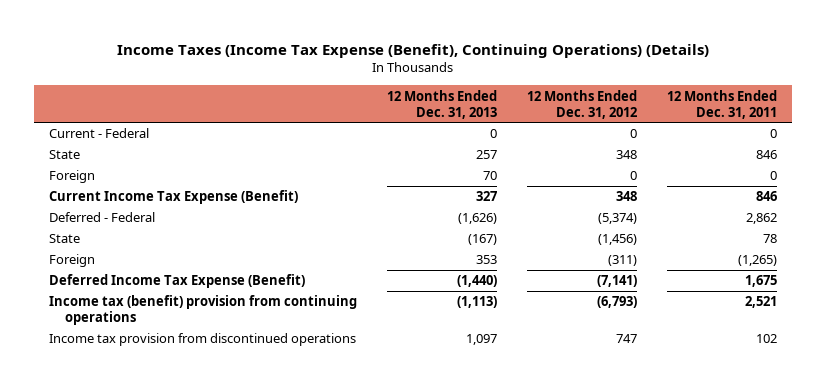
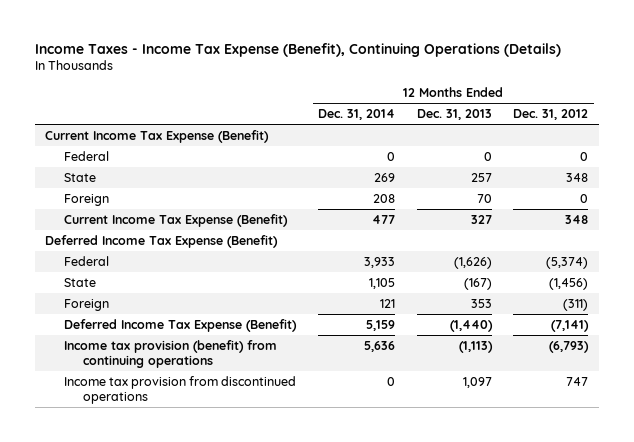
[117,43,710,58] Income Taxes (Income Tax Expense (Benefit), Continuing Operations) (Details) -> [34,42,561,57] Income Taxes - Income Tax Expense (Benefit), Continuing Operations (Details)
[667,89,778,119] 12 Months Ended Dec. 31, 2011 -> none
none -> [318,109,396,121] Dec. 31, 2014
none -> [45,129,270,143] Current Income Tax Expense (Benefit)
[49,128,150,139] Current - Federal -> [64,150,110,161] Federal
none -> [45,234,279,248] Deferred Income Tax Expense (Benefit)
[49,212,156,223] Deferred - Federal -> [64,255,110,266] Federal
[49,295,358,326] Income tax (benefit) provision from continuing operations -> [64,339,278,368] Income tax provision (benefit) from continuing operations

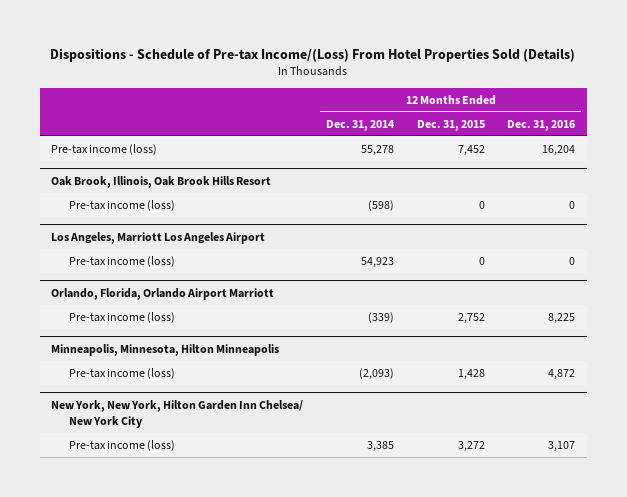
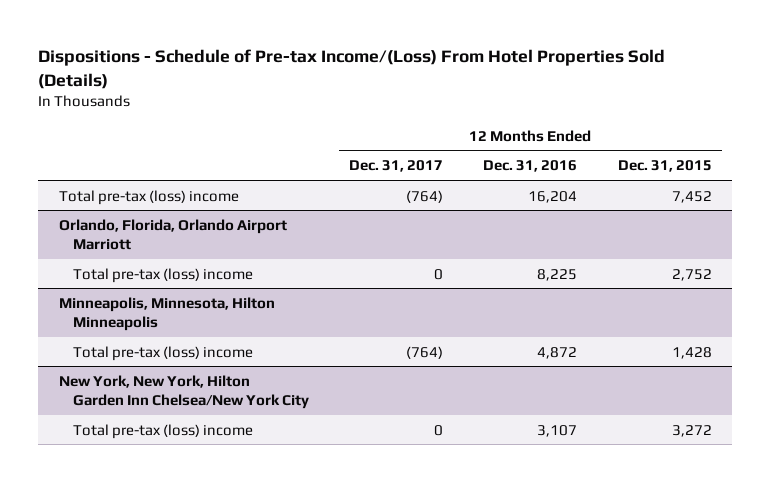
[325,119,395,131] Dec. 31, 2014 -> none
none -> [349,160,444,173] Dec. 31, 2017
[51,175,272,188] Oak Brook, Illinois, Oak Brook Hills Resort -> none
[69,200,176,212] Pre-tax income (loss) -> none
[51,231,266,244] Los Angeles, Marriott Los Angeles Airport -> none
[69,256,176,268] Pre-tax income (loss) -> none
[51,144,158,156] Pre-tax income (loss) -> [58,189,239,205] Total pre-tax (loss) income
[69,312,176,324] Pre-tax income (loss) -> [72,267,253,283] Total pre-tax (loss) income
[69,368,176,380] Pre-tax income (loss) -> [72,345,253,361] Total pre-tax (loss) income
[51,399,304,428] New York, New York, Hilton Garden Inn Chelsea/ New York City -> [58,374,309,409] New York, New York, Hilton Garden Inn Chelsea/New York City
[69,440,176,452] Pre-tax income (loss) -> [72,423,253,439] Total pre-tax (loss) income

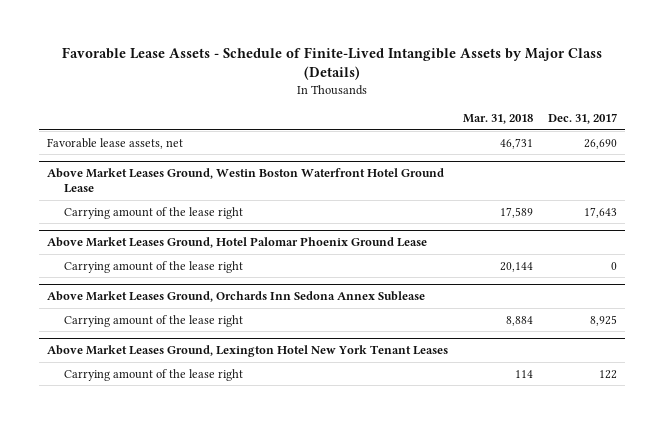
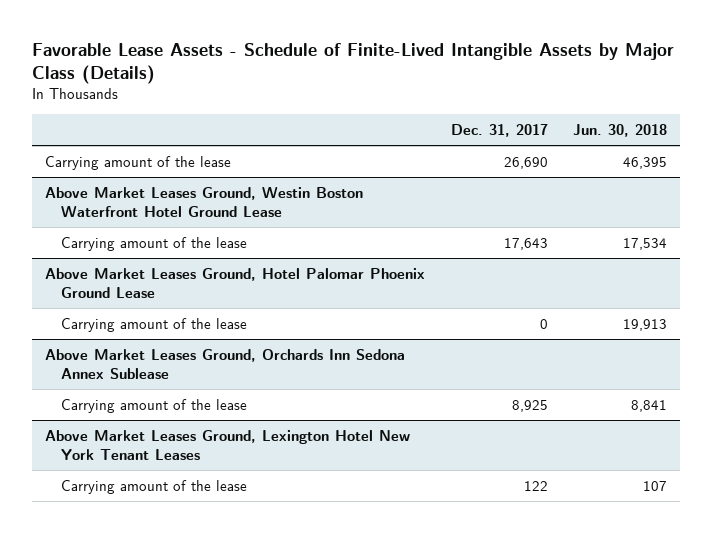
[462,114,533,125] Mar. 31, 2018 -> none
none -> [573,124,668,138] Jun. 30, 2018
[46,137,183,149] Favorable lease assets, net -> [44,155,231,170] Carrying amount of the lease
[64,206,244,219] Carrying amount of the lease right -> [61,236,248,251] Carrying amount of the lease
[64,260,244,273] Carrying amount of the lease right -> [61,317,248,332] Carrying amount of the lease
[64,314,244,327] Carrying amount of the lease right -> [61,398,248,413] Carrying amount of the lease
[64,368,244,381] Carrying amount of the lease right -> [61,479,248,494] Carrying amount of the lease

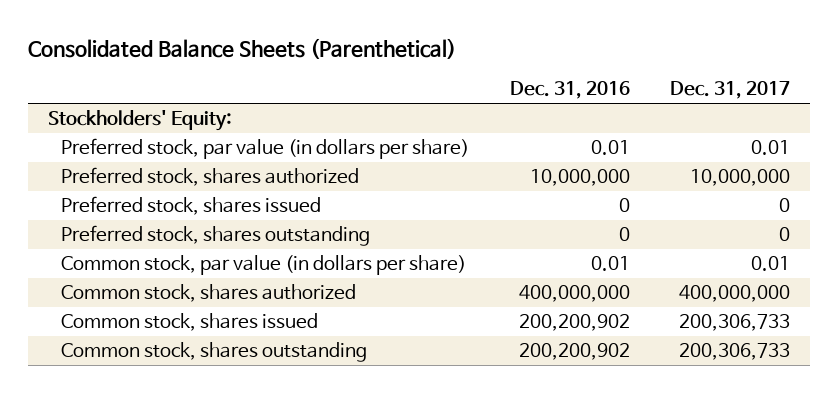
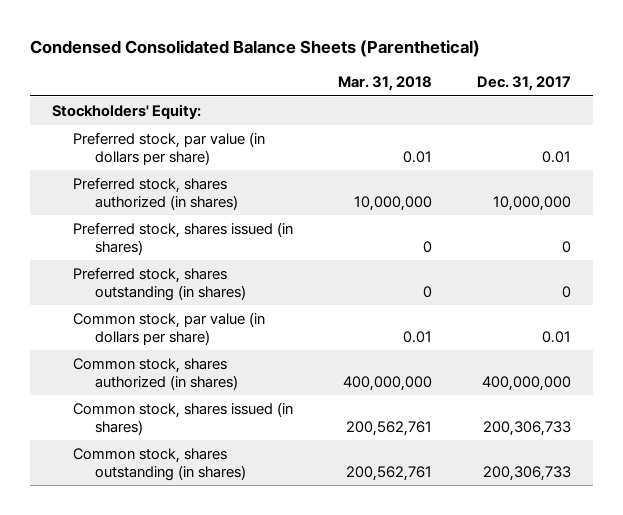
[27,37,456,59] Consolidated Balance Sheets (Parenthetical) -> [29,40,480,58] Condensed Consolidated Balance Sheets (Parenthetical)
[509,81,630,100] Dec. 31, 2016 -> none
none -> [338,76,433,92] Mar. 31, 2018
[61,166,360,186] Preferred stock, shares authorized -> [73,177,238,210] Preferred stock, shares authorized (in shares)
[61,195,322,215] Preferred stock, shares issued -> [73,222,294,255] Preferred stock, shares issued (in shares)
[61,224,371,246] Preferred stock, shares outstanding -> [73,267,246,301] Preferred stock, shares outstanding (in shares)
[61,283,357,302] Common stock, shares authorized -> [73,358,238,390] Common stock, shares authorized (in shares)
[61,312,319,331] Common stock, shares issued -> [73,402,294,435] Common stock, shares issued (in shares)
[61,341,368,362] Common stock, shares outstanding -> [73,448,246,481] Common stock, shares outstanding (in shares)

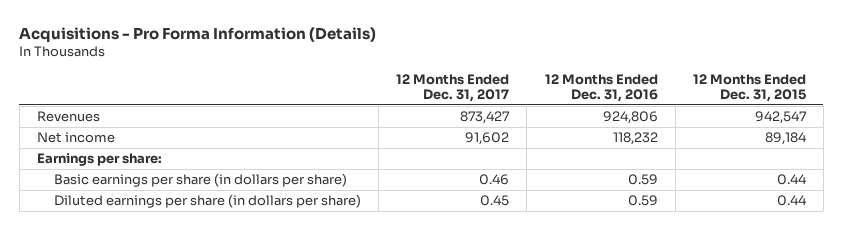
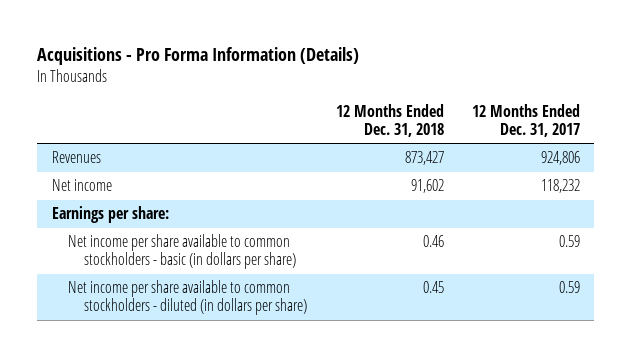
[544,74,658,103] 12 Months Ended Dec. 31, 2016 -> none
[692,74,806,103] 12 Months Ended Dec. 31, 2015 -> none
none -> [335,103,444,137] 12 Months Ended Dec. 31, 2018
[460,110,510,124] 873,427 -> [541,151,581,166] 924,806
[465,131,510,145] 91,602 -> [541,179,581,194] 118,232
[54,172,348,187] Basic earnings per share (in dollars per share) -> [67,234,297,270] Net income per share available to common stockholders - basic (in dollars per share)
[479,173,510,185] 0.46 -> [559,235,581,248] 0.59
[54,193,362,208] Diluted earnings per share (in dollars per share) -> [67,280,308,316] Net income per share available to common stockholders - diluted (in dollars per share)
[480,194,510,206] 0.45 -> [559,281,581,294] 0.59

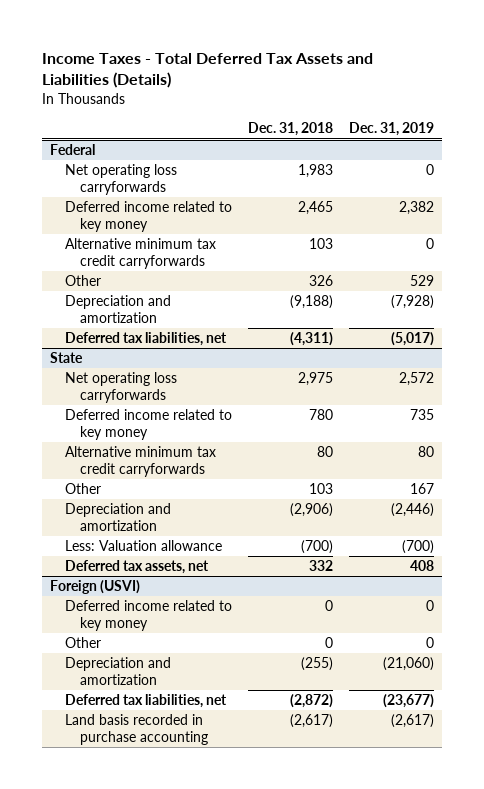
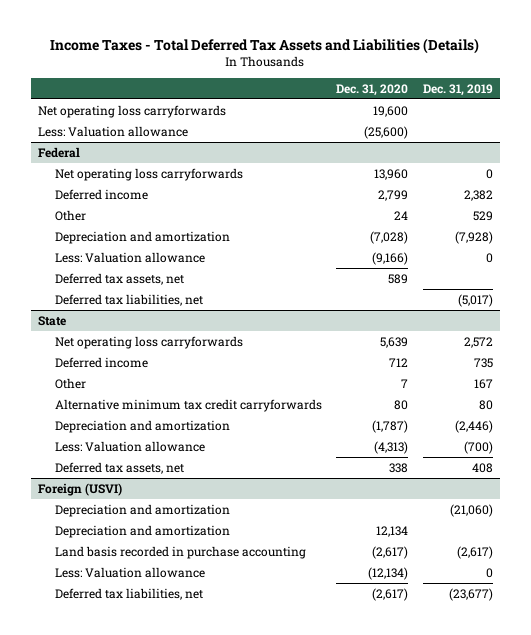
[248,122,334,137] Dec. 31, 2018 -> none
none -> [336,83,409,96] Dec. 31, 2020
none -> [38,104,227,118] Net operating loss carryforwards
none -> [38,125,189,137] Less: Valuation allowance
[65,238,217,270] Alternative minimum tax credit carryforwards -> none
[65,201,233,233] Deferred income related to key money -> [54,188,148,200] Deferred income
none -> [54,251,205,263] Less: Valuation allowance
none -> [54,272,184,285] Deferred tax assets, net
[65,409,233,441] Deferred income related to key money -> [54,356,148,368] Deferred income
[65,446,217,478] Alternative minimum tax credit carryforwards -> [54,398,322,412] Alternative minimum tax credit carryforwards
[65,600,233,632] Deferred income related to key money -> none
[65,637,102,649] Other -> none
none -> [54,524,230,538] Depreciation and amortization
none -> [54,566,205,578] Less: Valuation allowance
[65,694,228,709] Deferred tax liabilities, net -> [54,587,203,600] Deferred tax liabilities, net

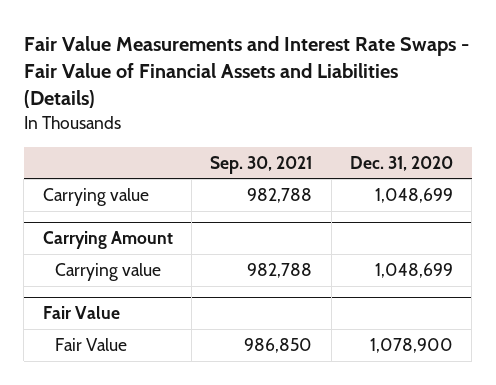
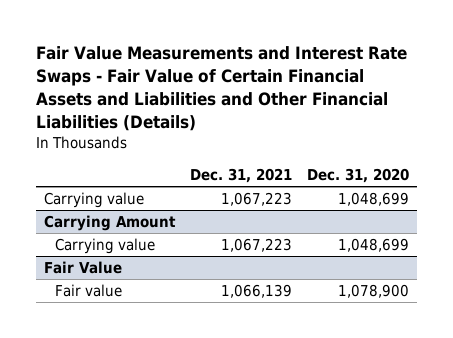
[23,35,469,109] Fair Value Measurements and Interest Rate Swaps - Fair Value of Financial Assets and Liabilities (Details) -> [36,46,408,132] Fair Value Measurements and Interest Rate Swaps - Fair Value of Certain Financial Assets and Liabilities and Other Financial Liabilities (Details)
[210,155,313,174] Sep. 30, 2021 -> none
none -> [190,167,293,183] Dec. 31, 2021
[55,338,128,352] Fair Value -> [55,284,123,298] Fair value

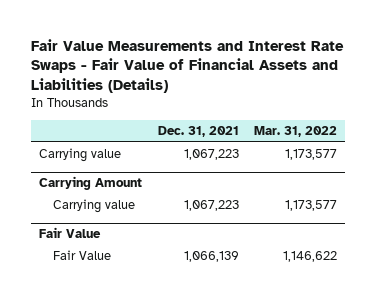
[36,46,408,132] Fair Value Measurements and Interest Rate Swaps - Fair Value of Certain Financial Assets and Liabilities and Other Financial Liabilities (Details) -> [30,38,344,94] Fair Value Measurements and Interest Rate Swaps - Fair Value of Financial Assets and Liabilities (Details)
[307,167,410,183] Dec. 31, 2020 -> none
none -> [254,126,338,138] Mar. 31, 2022
[55,284,123,298] Fair value -> [52,250,111,261] Fair Value

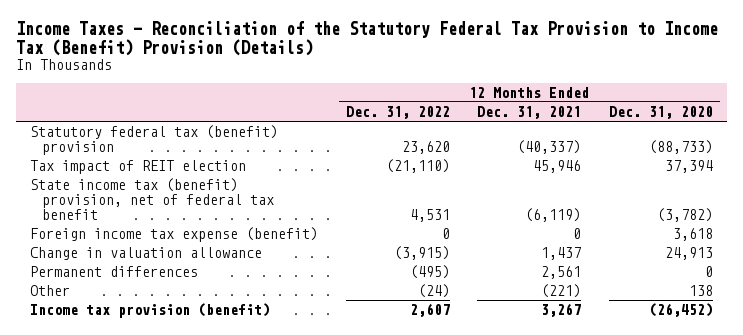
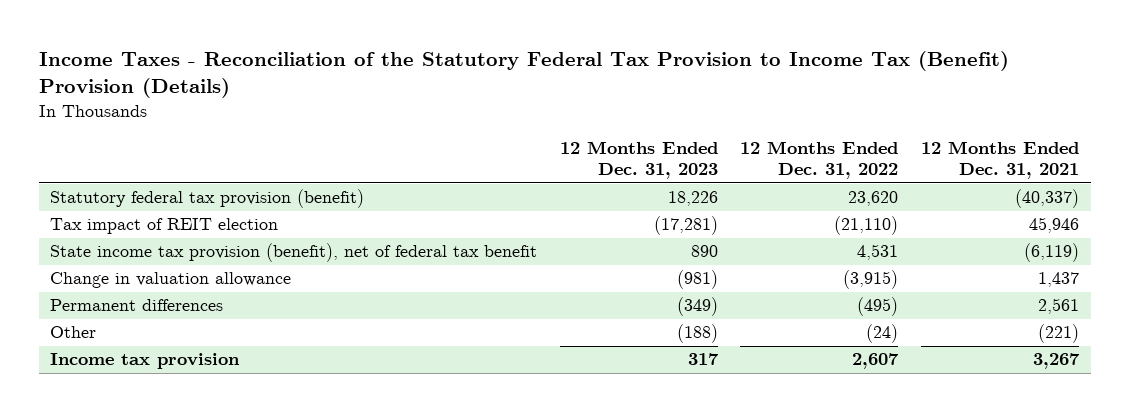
[609,106,714,120] Dec. 31, 2020 -> none
none -> [559,140,718,180] 12 Months Ended Dec. 31, 2023
[29,125,278,156] Statutory federal tax (benefit) provision -> [49,189,364,209] Statutory federal tax provision (benefit)
[29,227,318,243] Foreign income tax expense (benefit) -> none
[29,178,275,221] State income tax (benefit) provision, net of federal tax benefit -> [49,243,537,263] State income tax provision (benefit), net of federal tax benefit
[29,303,270,319] Income tax provision (benefit) -> [49,353,240,370] Income tax provision

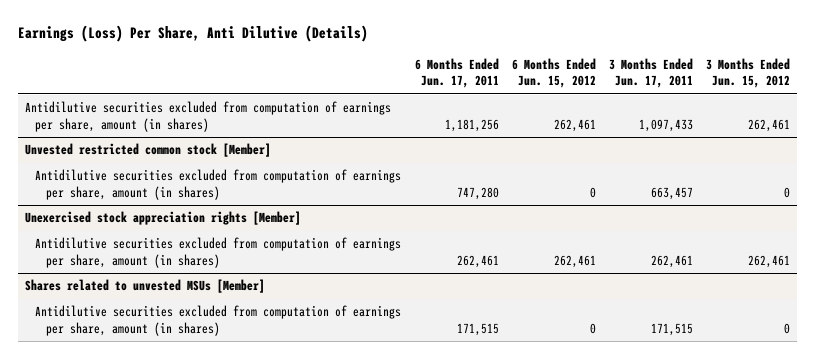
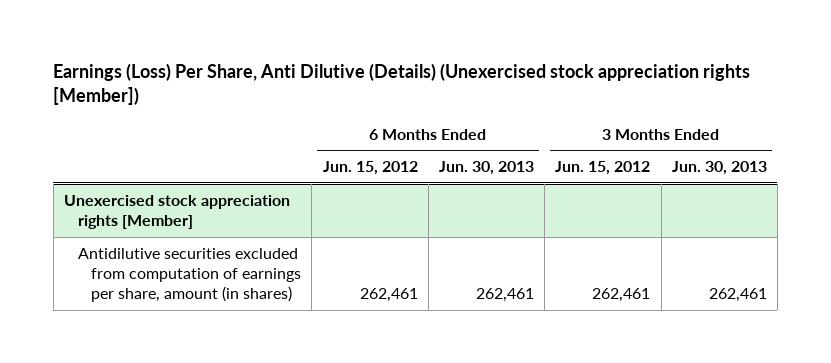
[18,25,369,43] Earnings (Loss) Per Share, Anti Dilutive (Details) -> [53,62,751,105] Earnings (Loss) Per Share, Anti Dilutive (Details) (Unexercised stock appreciation rights [Member])
[414,57,499,89] 6 Months Ended Jun. 17, 2011 -> none
[609,57,694,89] 3 Months Ended Jun. 17, 2011 -> none
none -> [438,161,534,176] Jun. 30, 2013
none -> [671,161,767,176] Jun. 30, 2013
[24,101,391,132] Antidilutive securities excluded from computation of earnings per share, amount (in shares) -> none
[24,143,271,158] Unvested restricted common stock [Member] -> none
[35,169,402,200] Antidilutive securities excluded from computation of earnings per share, amount (in shares) -> none
[24,279,265,294] Shares related to unvested MSUs [Member] -> none
[35,305,402,336] Antidilutive securities excluded from computation of earnings per share, amount (in shares) -> none

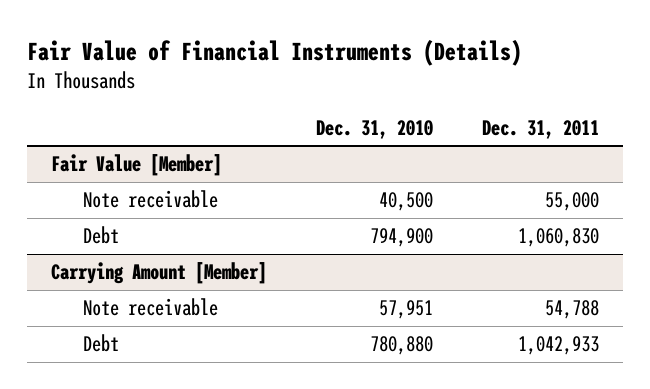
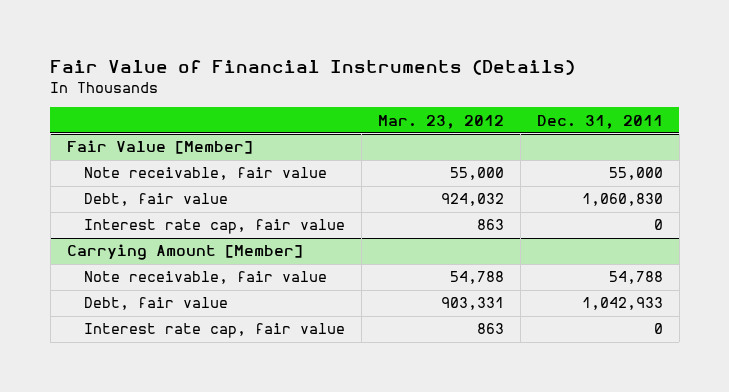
[316,119,434,139] Dec. 31, 2010 -> none
none -> [377,114,504,129] Mar. 23, 2012
[83,190,219,209] Note receivable -> [83,167,327,181] Note receivable, fair value
[83,226,120,245] Debt -> [83,193,228,207] Debt, fair value
none -> [83,219,345,235] Interest rate cap, fair value
[83,298,219,317] Note receivable -> [83,271,327,285] Note receivable, fair value
[83,334,120,353] Debt -> [83,297,228,311] Debt, fair value
none -> [83,323,345,339] Interest rate cap, fair value

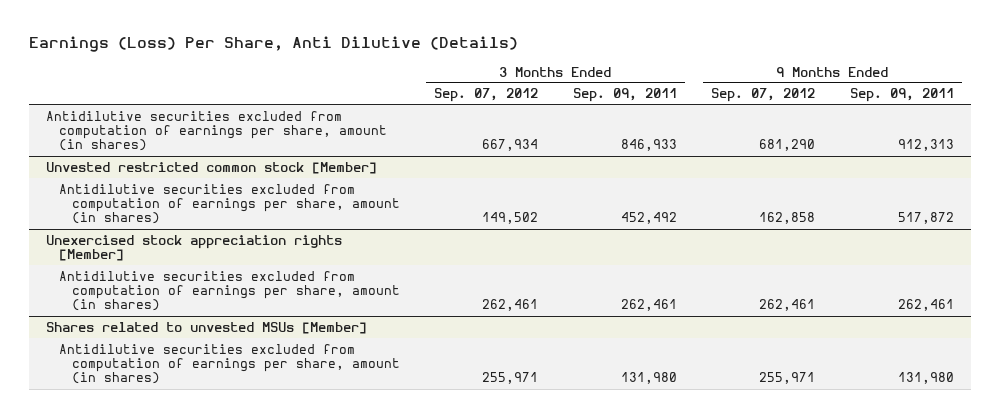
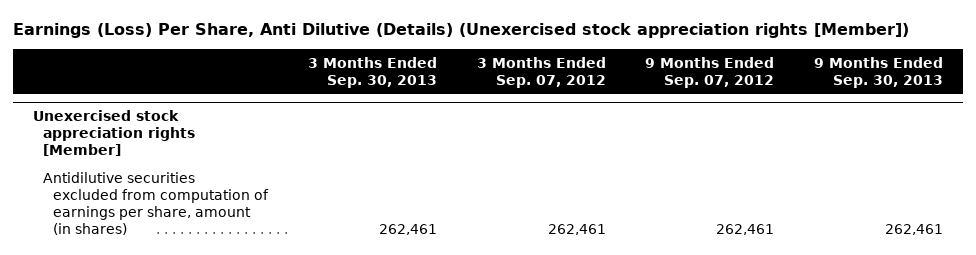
[29,36,519,53] Earnings (Loss) Per Share, Anti Dilutive (Details) -> [13,22,910,38] Earnings (Loss) Per Share, Anti Dilutive (Details) (Unexercised stock appreciation rights [Member])
[572,88,677,103] Sep. 09, 2011 -> none
[849,88,954,103] Sep. 09, 2011 -> none
none -> [307,56,437,88] 3 Months Ended Sep. 30, 2013
none -> [814,56,944,88] 9 Months Ended Sep. 30, 2013
[46,110,387,152] Antidilutive securities excluded from computation of earnings per share, amount (in shares) -> none
[46,161,378,174] Unvested restricted common stock [Member] -> none
[58,183,400,225] Antidilutive securities excluded from computation of earnings per share, amount (in shares) -> none
[46,321,368,334] Shares related to unvested MSUs [Member] -> none
[58,343,400,385] Antidilutive securities excluded from computation of earnings per share, amount (in shares) -> none

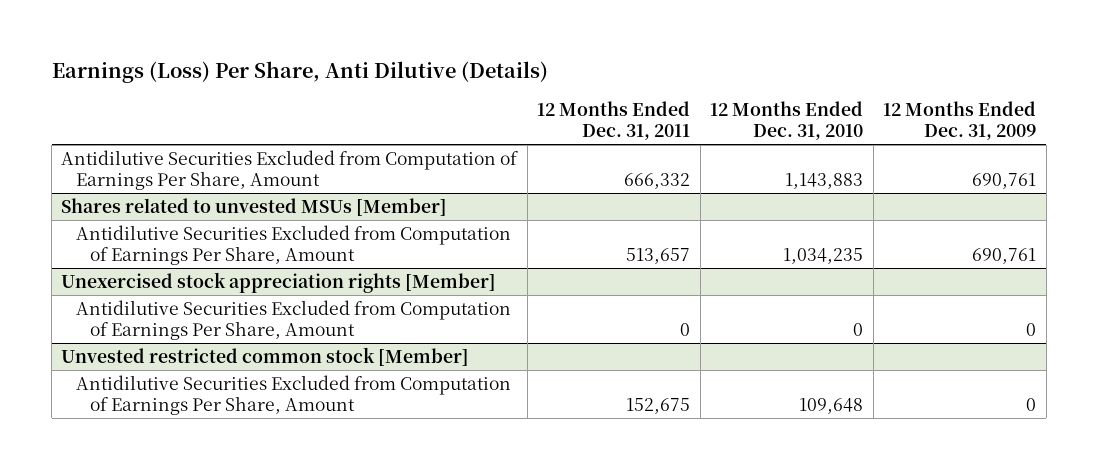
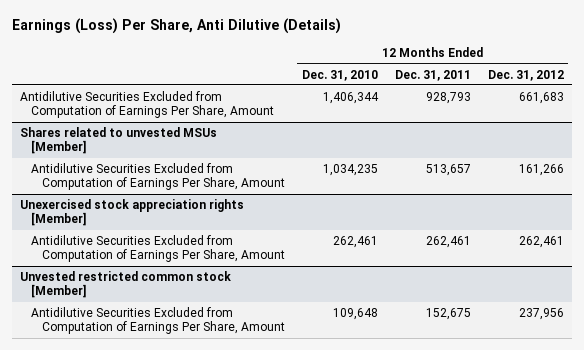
[883,100,1037,140] 12 Months Ended Dec. 31, 2009 -> none
none -> [487,69,564,81] Dec. 31, 2012
[624,172,691,189] 666,332 -> [425,91,471,104] 928,793
[785,172,864,189] 1,143,883 -> [322,91,379,104] 1,406,344
[680,322,691,336] 0 -> [425,235,471,248] 262,461
[853,322,864,336] 0 -> [332,235,378,248] 262,461

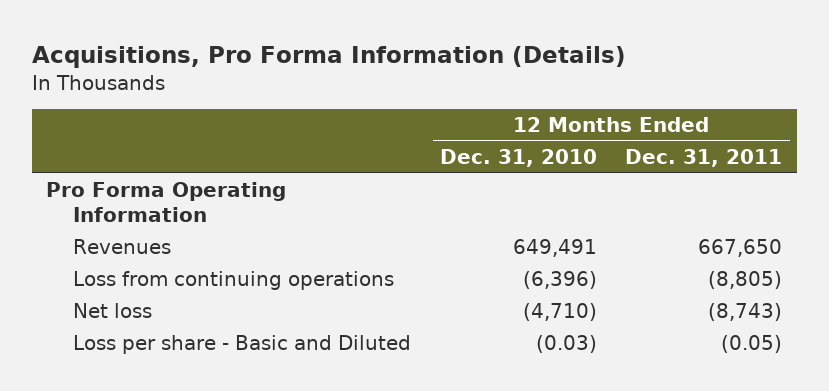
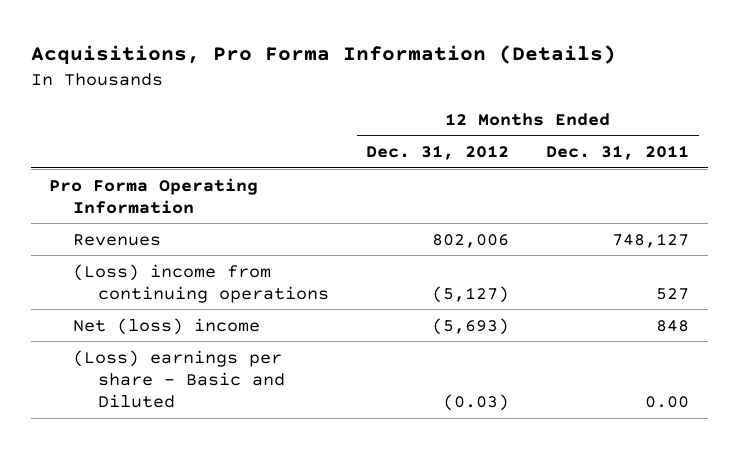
[439,149,597,168] Dec. 31, 2010 -> none
none -> [365,145,509,161] Dec. 31, 2012
[698,239,783,258] 667,650 -> [612,232,690,248] 748,127
[73,271,395,291] Loss from continuing operations -> [73,263,329,303] (Loss) income from continuing operations
[708,271,783,290] (8,805) -> [656,287,690,300] 527
[73,303,153,319] Net loss -> [73,317,261,335] Net (loss) income
[708,303,783,322] (8,743) -> [656,319,690,332] 848
[73,335,412,355] Loss per share - Basic and Diluted -> [73,349,285,409] (Loss) earnings per share - Basic and Diluted
[721,335,783,354] (0.05) -> [645,396,690,409] 0.00

